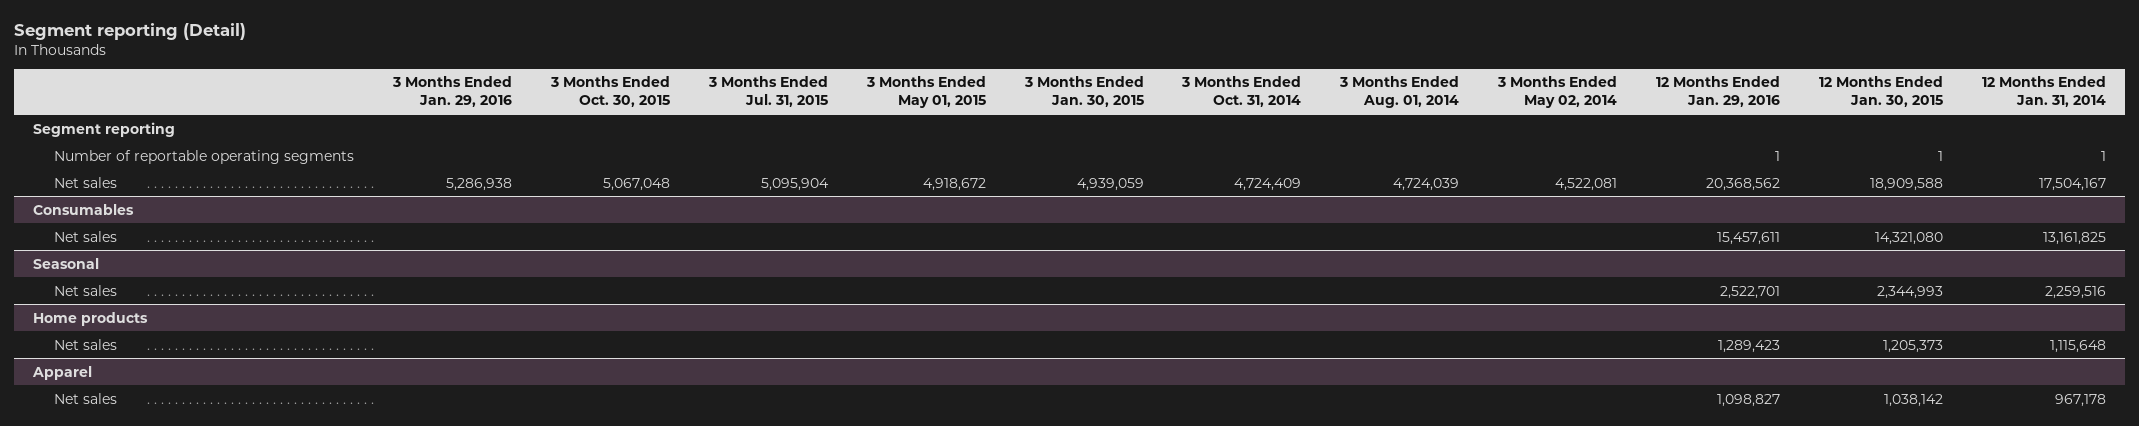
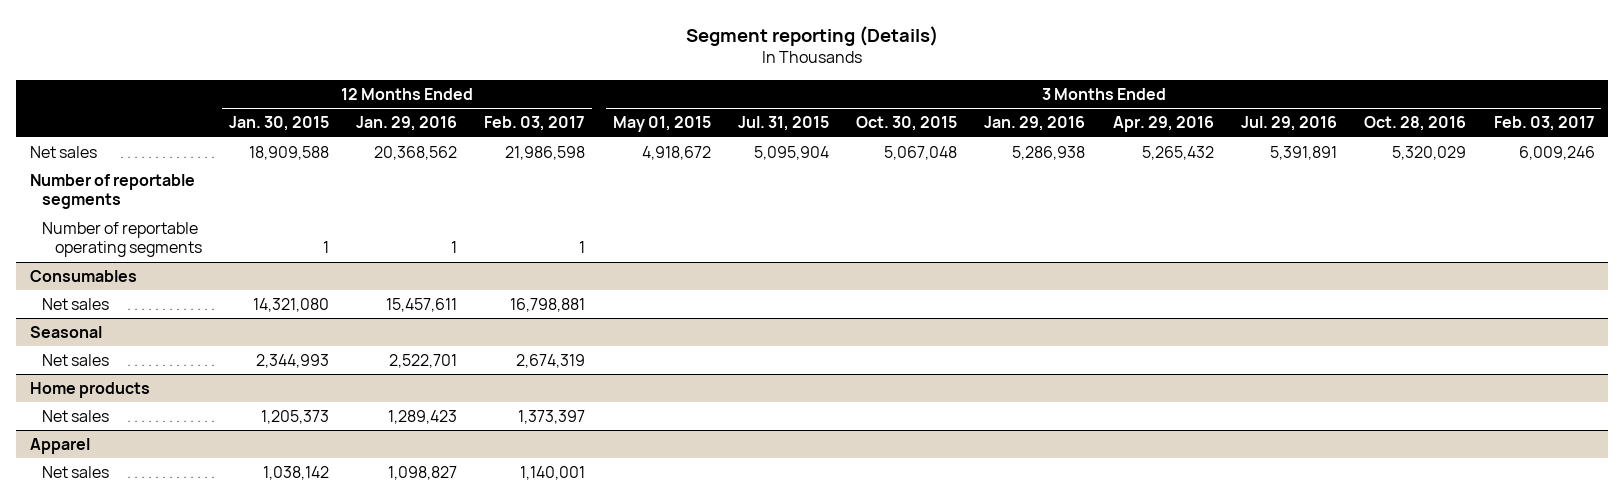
[13,22,246,40] Segment reporting (Detail) -> [686,25,939,46] Segment reporting (Details)
[1023,76,1144,108] 3 Months Ended Jan. 30, 2015 -> none
[1181,76,1302,108] 3 Months Ended Oct. 31, 2014 -> none
[1339,76,1460,109] 3 Months Ended Aug. 01, 2014 -> none
[1497,76,1618,109] 3 Months Ended May 02, 2014 -> none
[1981,76,2106,108] 12 Months Ended Jan. 31, 2014 -> none
none -> [484,116,586,132] Feb. 03, 2017
none -> [1112,116,1214,133] Apr. 29, 2016
none -> [1240,116,1337,132] Jul. 29, 2016
none -> [1364,116,1467,132] Oct. 28, 2016
none -> [1493,116,1595,132] Feb. 03, 2017
[33,121,176,137] Segment reporting -> none
none -> [29,174,195,210] Number of reportable segments
[54,149,355,164] Number of reportable operating segments -> [42,222,202,258] Number of reportable operating segments

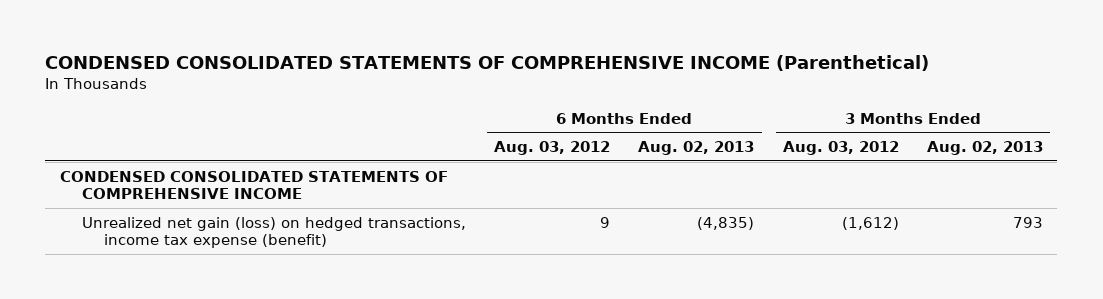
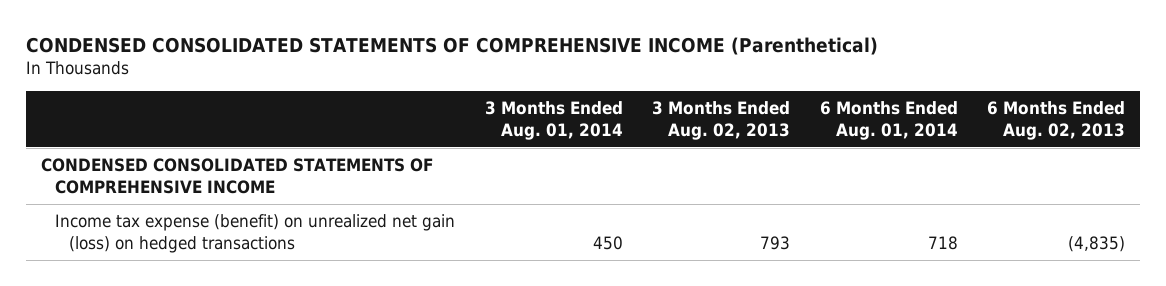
[494,141,611,156] Aug. 03, 2012 -> none
[782,141,899,156] Aug. 03, 2012 -> none
none -> [484,101,623,140] 3 Months Ended Aug. 01, 2014
none -> [819,101,958,140] 6 Months Ended Aug. 01, 2014
[81,216,466,249] Unrealized net gain (loss) on hedged transactions, income tax expense (benefit) -> [55,214,456,253] Income tax expense (benefit) on unrealized net gain (loss) on hedged transactions

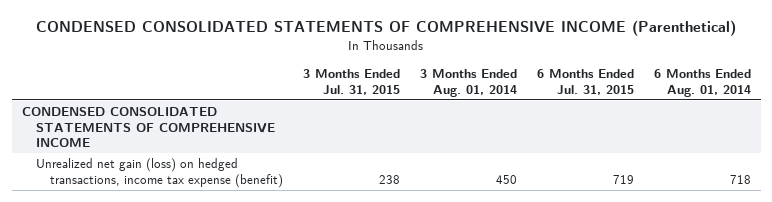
[652,101,791,140] 3 Months Ended Aug. 02, 2013 -> none
[987,101,1126,140] 6 Months Ended Aug. 02, 2013 -> none
none -> [302,69,400,95] 3 Months Ended Jul. 31, 2015
none -> [536,69,634,95] 6 Months Ended Jul. 31, 2015
[55,214,456,253] Income tax expense (benefit) on unrealized net gain (loss) on hedged transactions -> [35,158,283,188] Unrealized net gain (loss) on hedged transactions, income tax expense (benefit)

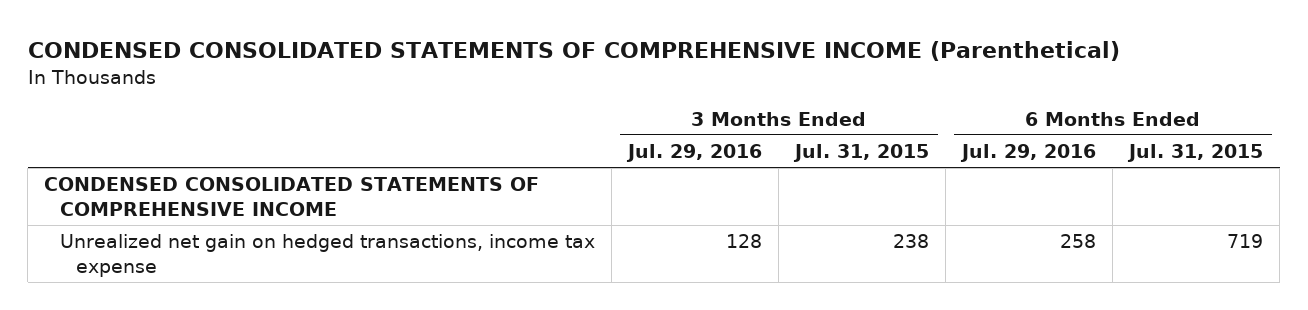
[419,69,517,97] 3 Months Ended Aug. 01, 2014 -> none
[653,69,751,97] 6 Months Ended Aug. 01, 2014 -> none
none -> [626,144,763,163] Jul. 29, 2016
none -> [960,144,1097,163] Jul. 29, 2016
[35,158,283,188] Unrealized net gain (loss) on hedged transactions, income tax expense (benefit) -> [60,234,596,277] Unrealized net gain on hedged transactions, income tax expense

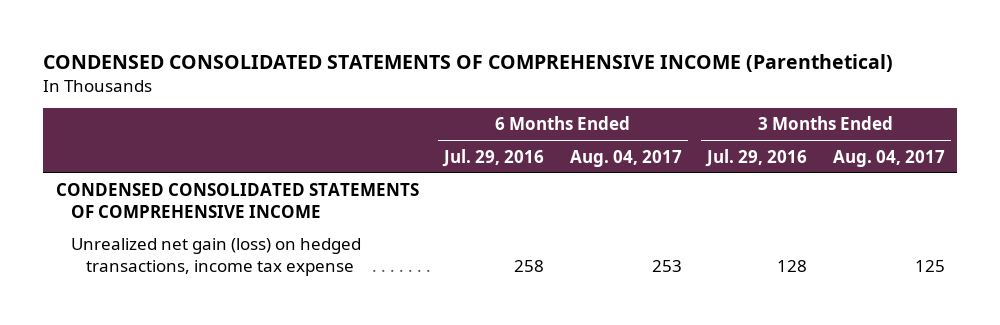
[793,144,930,163] Jul. 31, 2015 -> none
[1127,144,1264,163] Jul. 31, 2015 -> none
none -> [569,149,682,167] Aug. 04, 2017
none -> [832,149,945,167] Aug. 04, 2017
[60,234,596,277] Unrealized net gain on hedged transactions, income tax expense -> [70,238,361,276] Unrealized net gain (loss) on hedged transactions, income tax expense

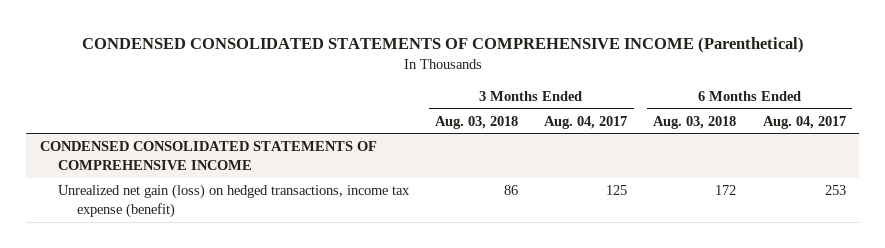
[442,148,545,167] Jul. 29, 2016 -> none
[705,148,808,167] Jul. 29, 2016 -> none
none -> [435,115,519,129] Aug. 03, 2018
none -> [653,115,737,129] Aug. 03, 2018
[70,238,361,276] Unrealized net gain (loss) on hedged transactions, income tax expense -> [58,184,411,218] Unrealized net gain (loss) on hedged transactions, income tax expense (benefit)

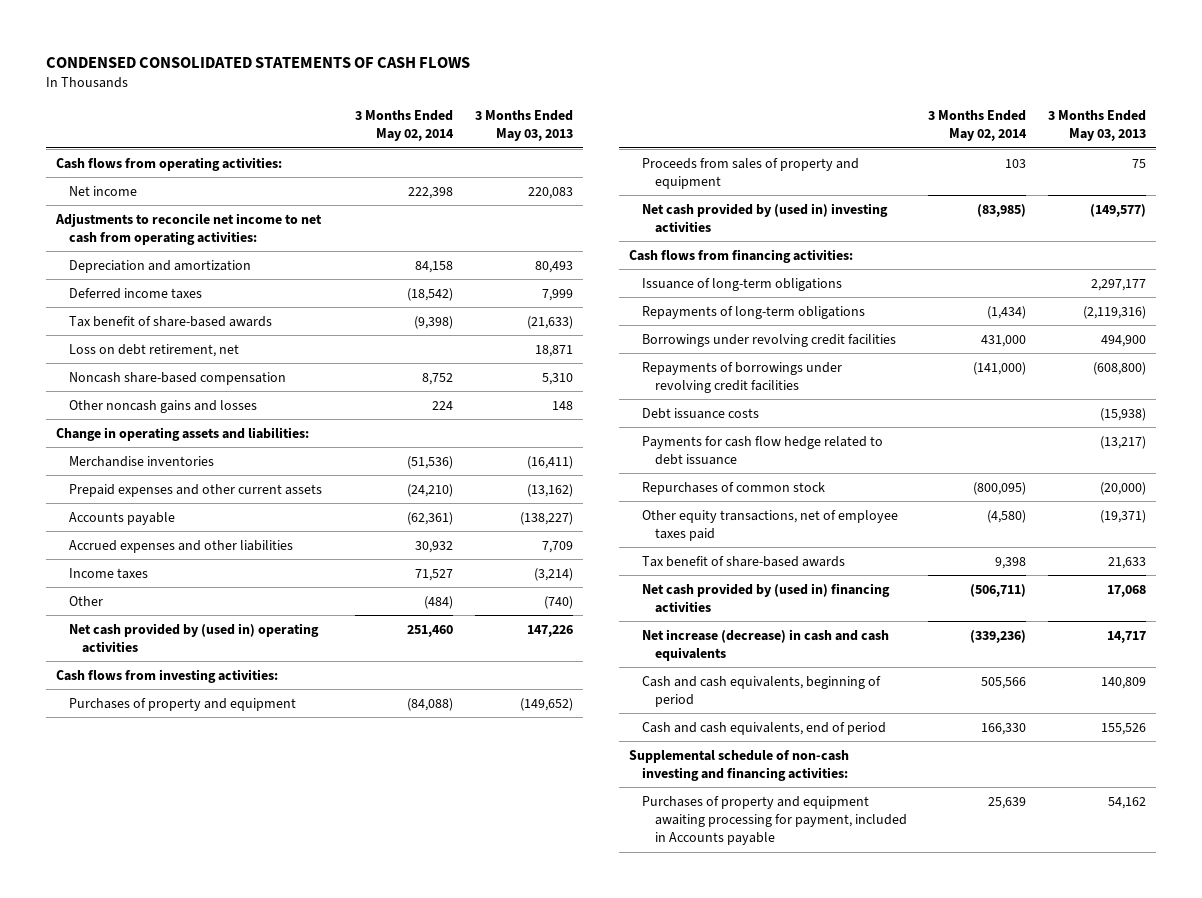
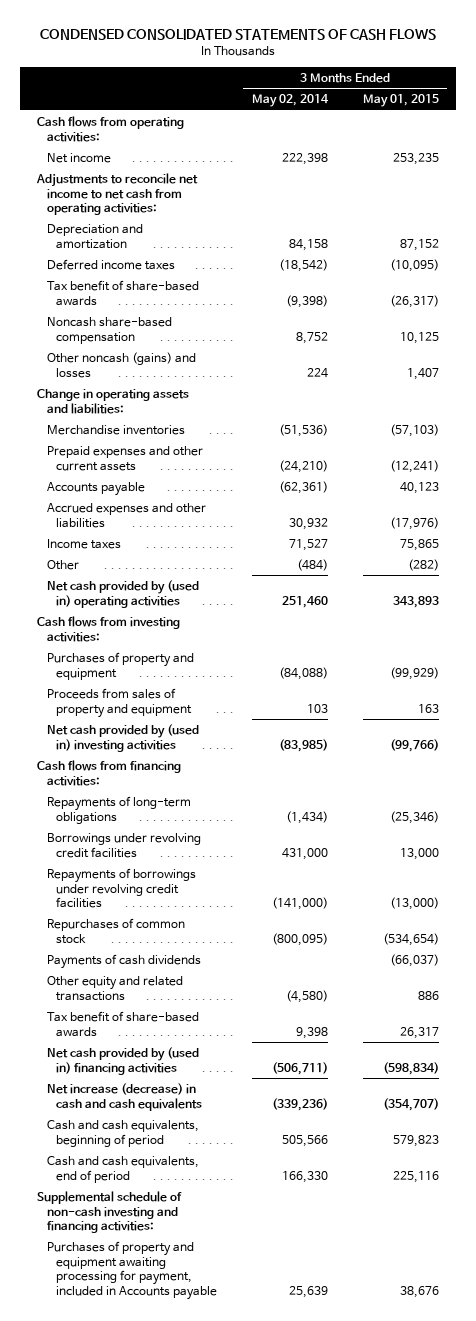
[474,109,573,142] 3 Months Ended May 03, 2013 -> none
none -> [362,94,439,108] May 01, 2015
[69,343,240,357] Loss on debt retirement, net -> none
[69,399,258,413] Other noncash gains and losses -> [46,351,196,378] Other noncash (gains) and losses
[642,277,843,291] Issuance of long-term obligations -> none
[642,407,760,419] Debt issuance costs -> none
[642,435,884,465] Payments for cash flow hedge related to debt issuance -> none
none -> [46,953,201,969] Payments of cash dividends
[642,509,899,541] Other equity transactions, net of employee taxes paid -> [46,975,183,1001] Other equity and related transactions

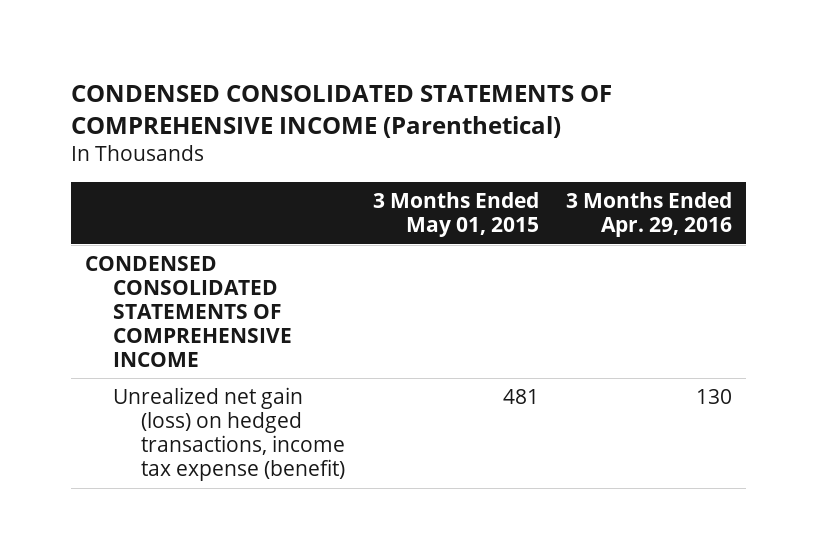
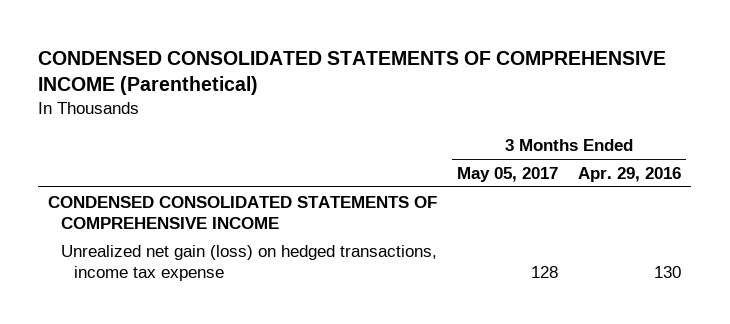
[372,191,539,237] 3 Months Ended May 01, 2015 -> none
none -> [457,166,559,182] May 05, 2017
[113,387,346,481] Unrealized net gain (loss) on hedged transactions, income tax expense (benefit) -> [61,244,438,281] Unrealized net gain (loss) on hedged transactions, income tax expense

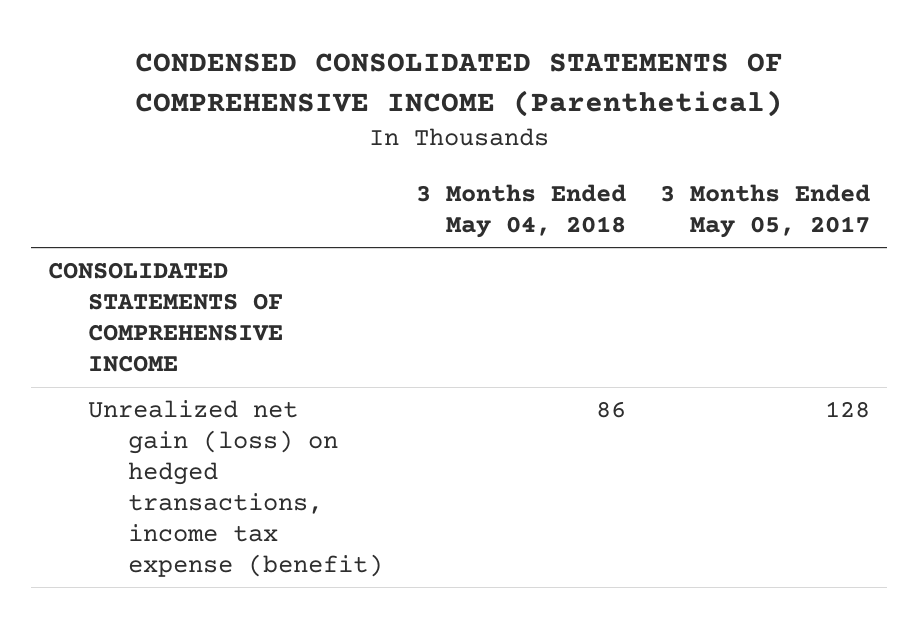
[578,166,682,182] Apr. 29, 2016 -> none
none -> [416,183,627,238] 3 Months Ended May 04, 2018
[48,195,438,229] CONDENSED CONSOLIDATED STATEMENTS OF COMPREHENSIVE INCOME -> [48,262,284,372] CONSOLIDATED STATEMENTS OF COMPREHENSIVE INCOME
[61,244,438,281] Unrealized net gain (loss) on hedged transactions, income tax expense -> [88,400,383,577] Unrealized net gain (loss) on hedged transactions, income tax expense (benefit)

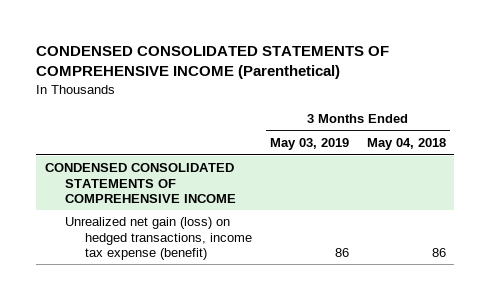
[660,183,871,238] 3 Months Ended May 05, 2017 -> none
none -> [269,138,349,151] May 03, 2019
[48,262,284,372] CONSOLIDATED STATEMENTS OF COMPREHENSIVE INCOME -> [45,163,237,203] CONDENSED CONSOLIDATED STATEMENTS OF COMPREHENSIVE INCOME

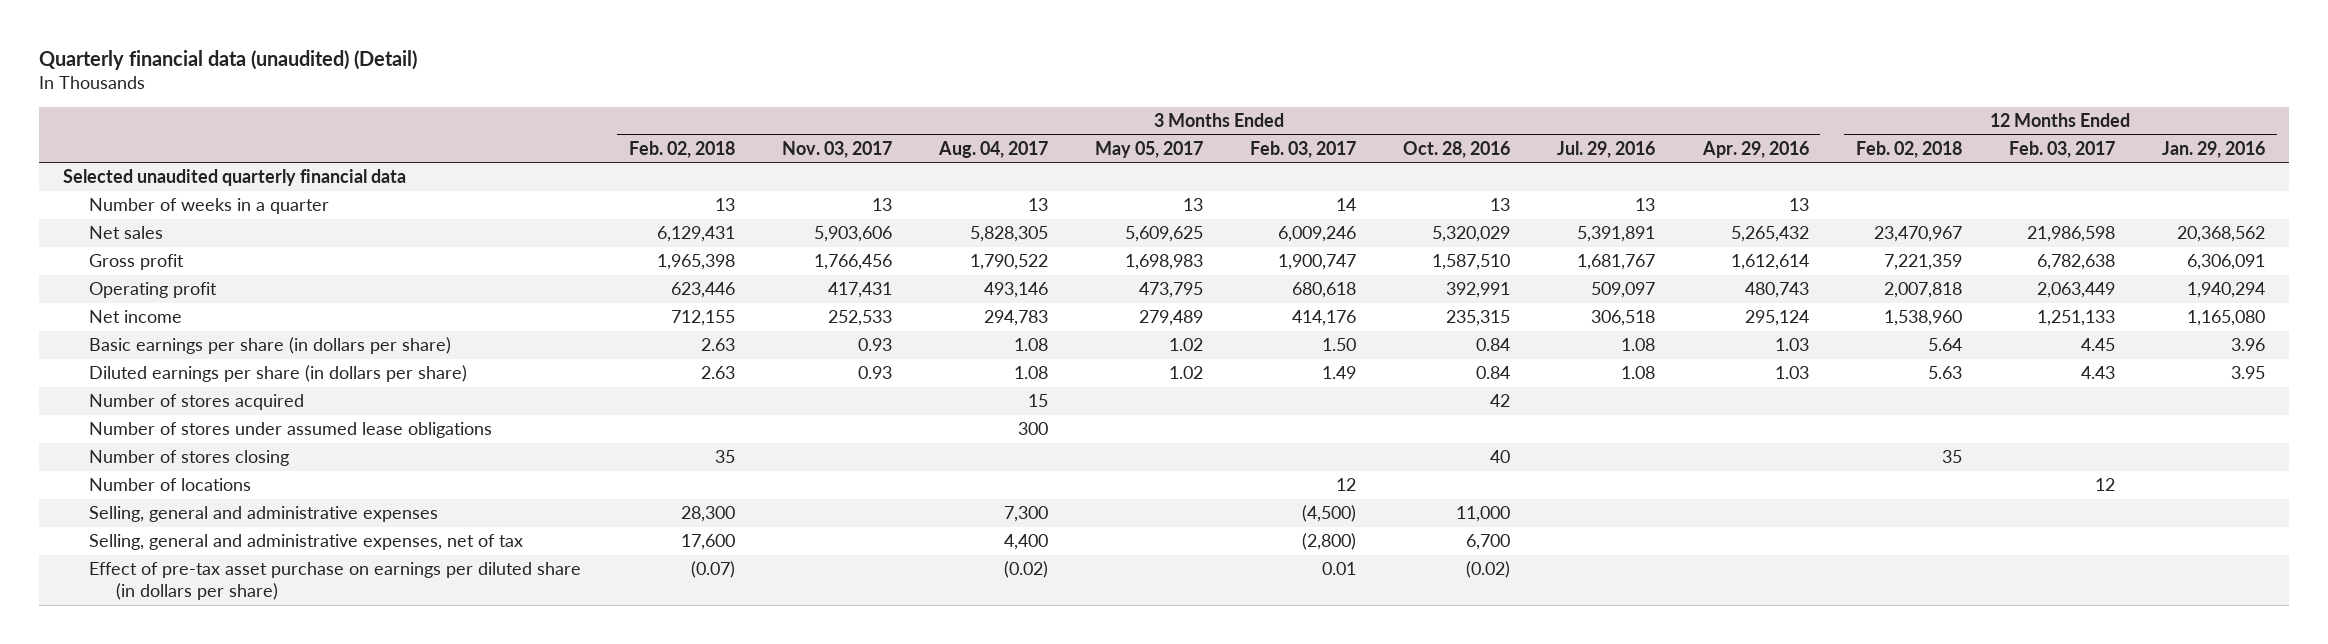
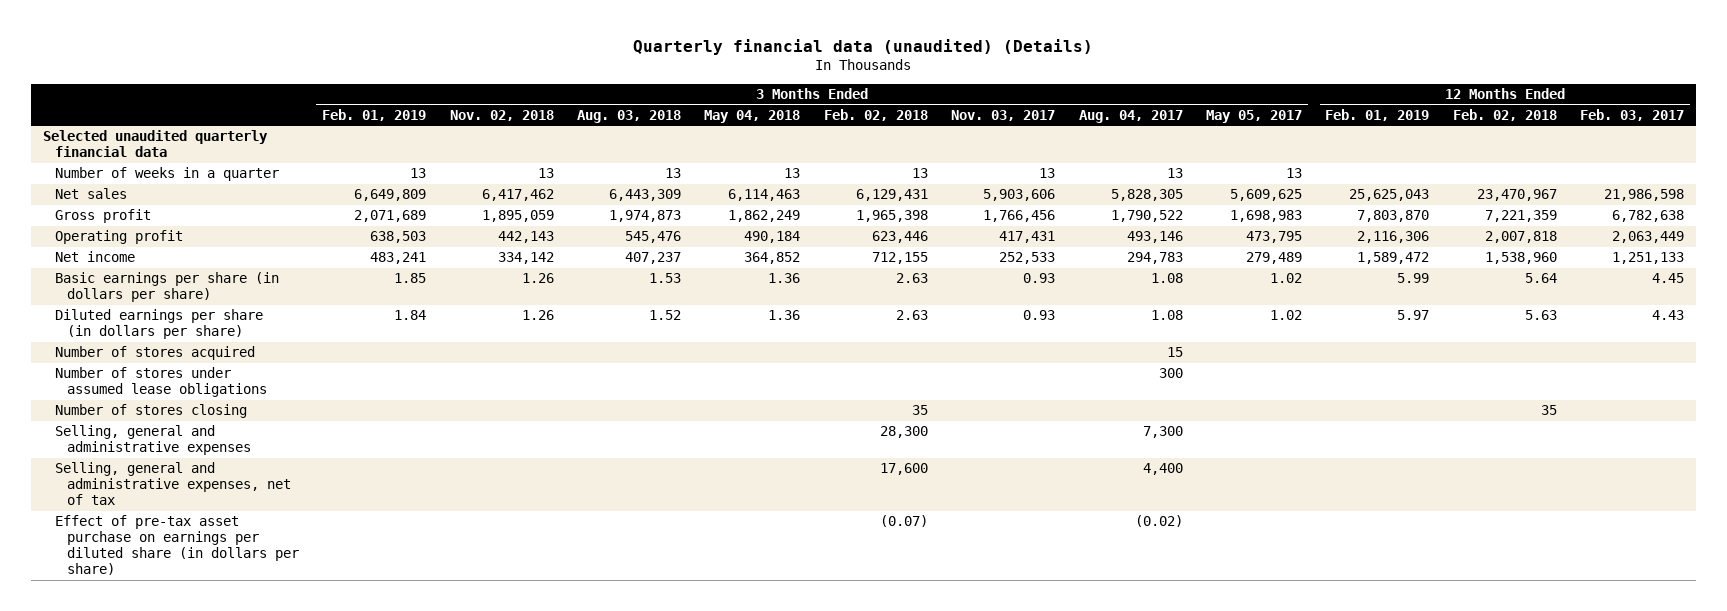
[39,49,418,70] Quarterly financial data (unaudited) (Detail) -> [633,38,1094,55] Quarterly financial data (unaudited) (Details)
[1250,140,1357,158] Feb. 03, 2017 -> none
[1403,140,1511,158] Oct. 28, 2016 -> none
[1557,140,1656,158] Jul. 29, 2016 -> none
[1701,140,1809,158] Apr. 29, 2016 -> none
[2161,140,2265,158] Jan. 29, 2016 -> none
none -> [322,108,427,121] Feb. 01, 2019
none -> [449,109,554,121] Nov. 02, 2018
none -> [576,109,681,123] Aug. 03, 2018
none -> [704,109,801,123] May 04, 2018
none -> [1325,108,1430,121] Feb. 01, 2019
[89,478,252,492] Number of locations -> none

